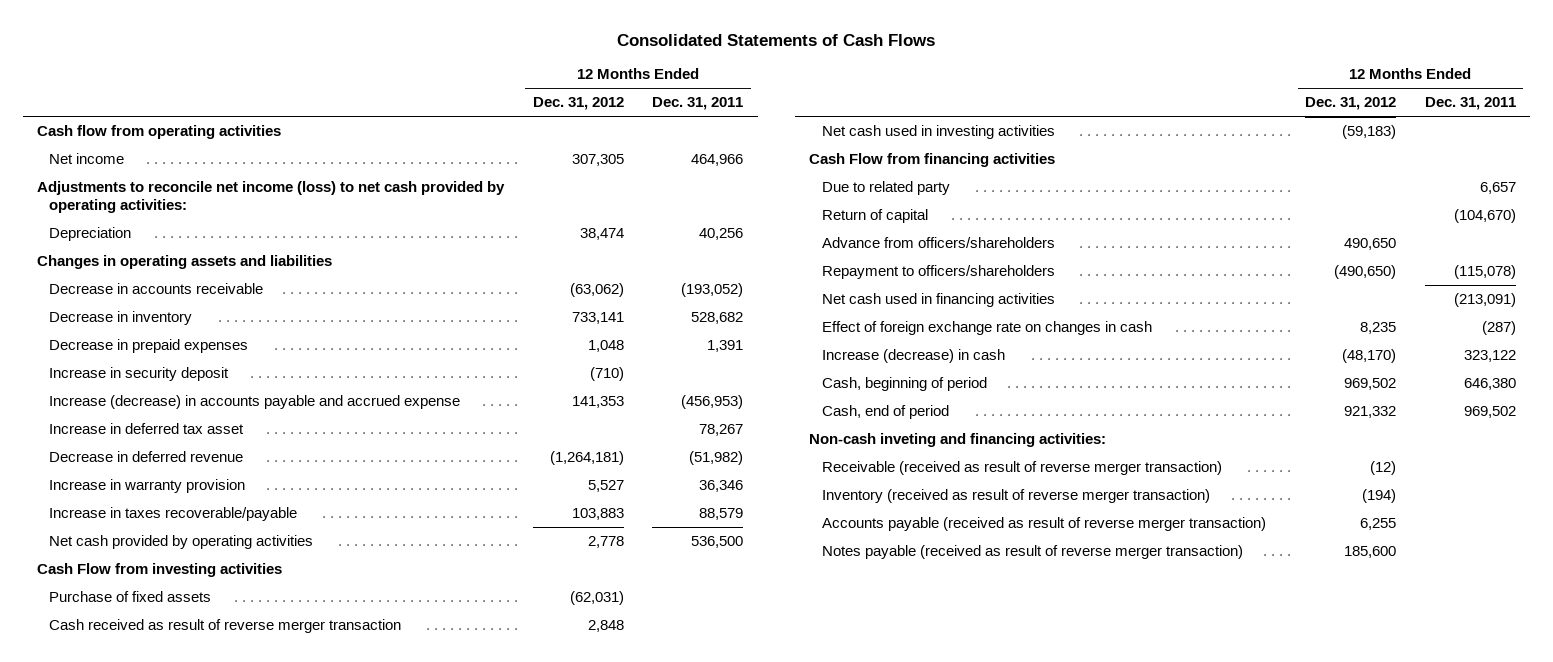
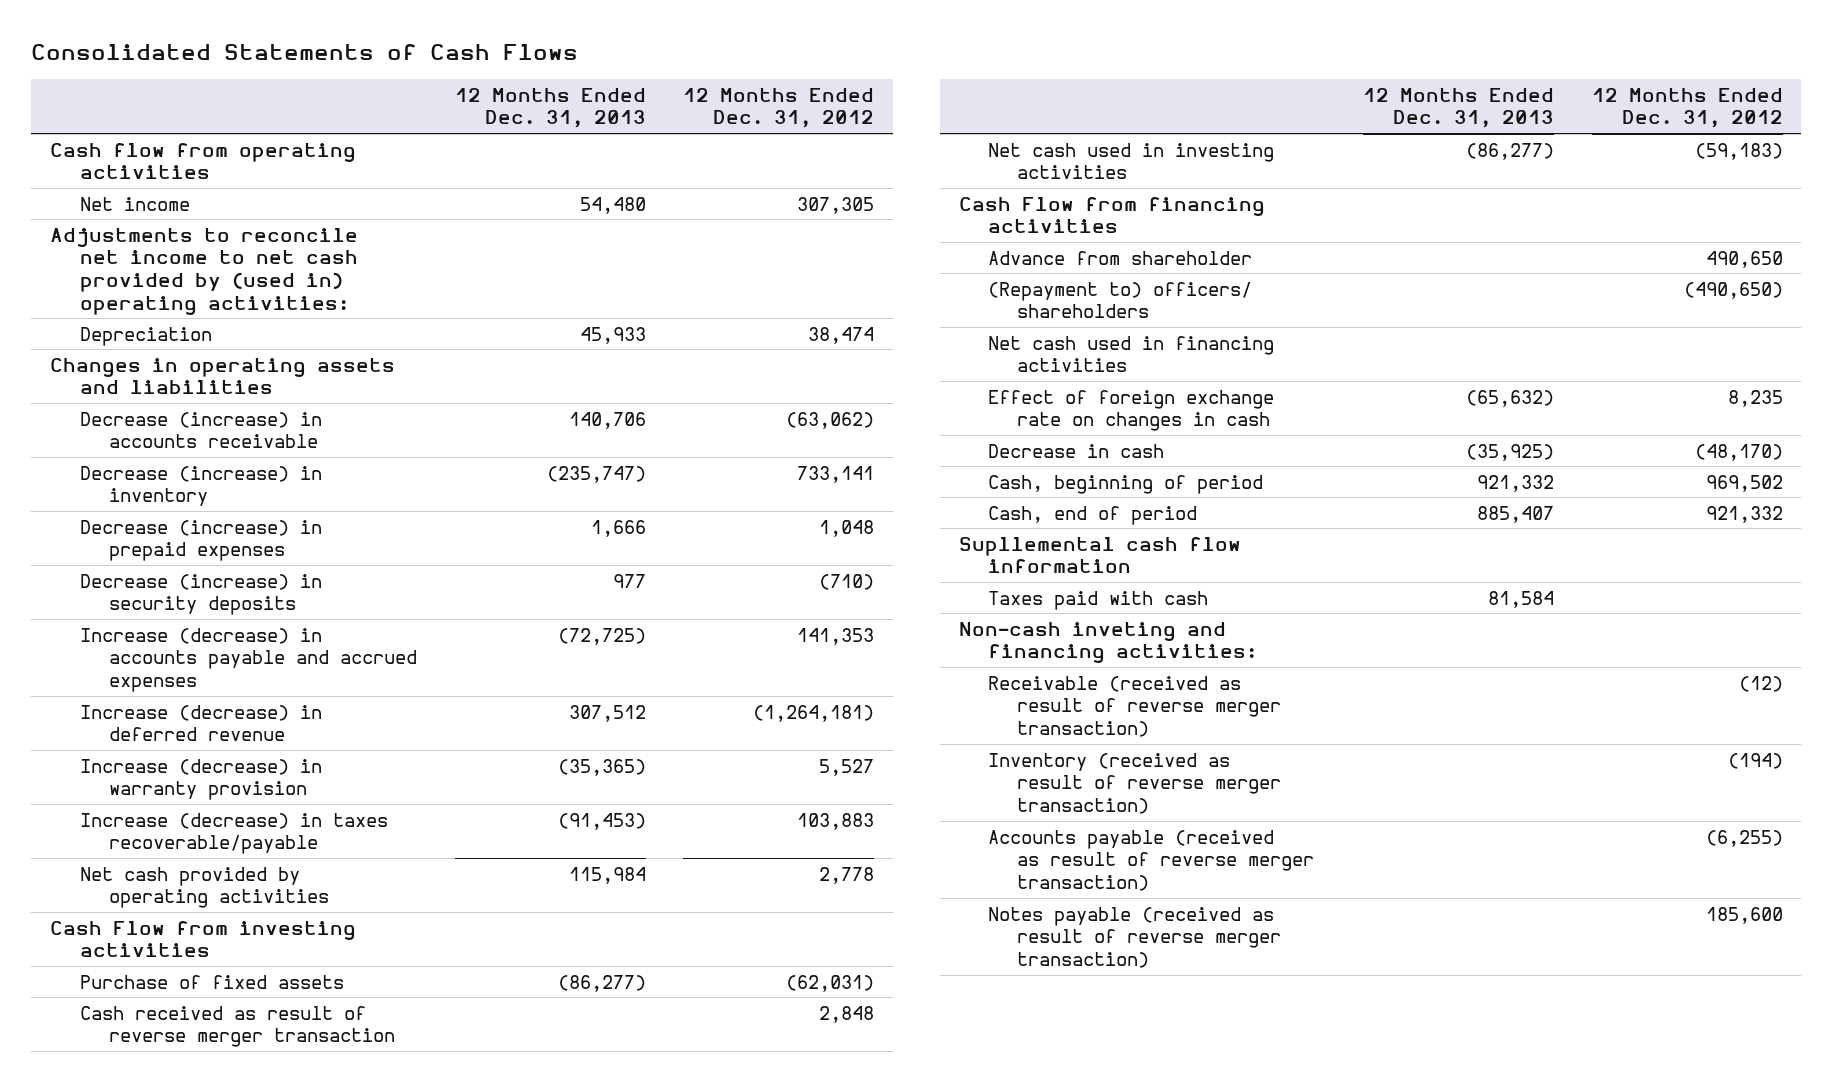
[652,97,744,111] Dec. 31, 2011 -> none
none -> [454,87,646,129] 12 Months Ended Dec. 31, 2013
[36,181,505,214] Adjustments to reconcile net income (loss) to net cash provided by operating activities: -> [50,227,359,315] Adjustments to reconcile net income to net cash provided by (used in) operating activities:
[49,367,230,382] Increase in security deposit -> none
[49,423,245,435] Increase in deferred tax asset -> none
[49,283,264,295] Decrease in accounts receivable -> [79,411,322,449] Decrease (increase) in accounts receivable
[49,311,193,326] Decrease in inventory -> [79,465,322,507] Decrease (increase) in inventory
none -> [79,519,322,562] Decrease (increase) in prepaid expenses
[49,339,249,354] Decrease in prepaid expenses -> [79,573,322,616] Decrease (increase) in security deposits
[587,340,624,353] 1,048 -> [819,573,875,590] (710)
[49,395,461,410] Increase (decrease) in accounts payable and accrued expense -> [79,627,417,692] Increase (decrease) in accounts payable and accrued expenses
[49,451,244,463] Decrease in deferred revenue -> [79,704,322,742] Increase (decrease) in deferred revenue
[49,479,246,494] Increase in warranty provision -> [79,758,322,801] Increase (decrease) in warranty provision
[49,507,298,522] Increase in taxes recoverable/payable -> [79,812,388,855] Increase (decrease) in taxes recoverable/payable
[821,181,950,196] Due to related party -> none
[821,209,928,224] Return of capital -> none
[821,237,1055,249] Advance from officers/shareholders -> [988,250,1253,265] Advance from shareholder
[821,265,1055,280] Repayment to officers/shareholders -> [988,281,1253,319] (Repayment to) officers/ shareholders
[821,349,1005,364] Increase (decrease) in cash -> [988,443,1165,458] Decrease in cash
none -> [958,536,1241,574] Supllemental cash flow information
none -> [988,590,1209,610] Taxes paid with cash
[1360,518,1397,531] 6,255 -> [1705,829,1783,847] (6,255)

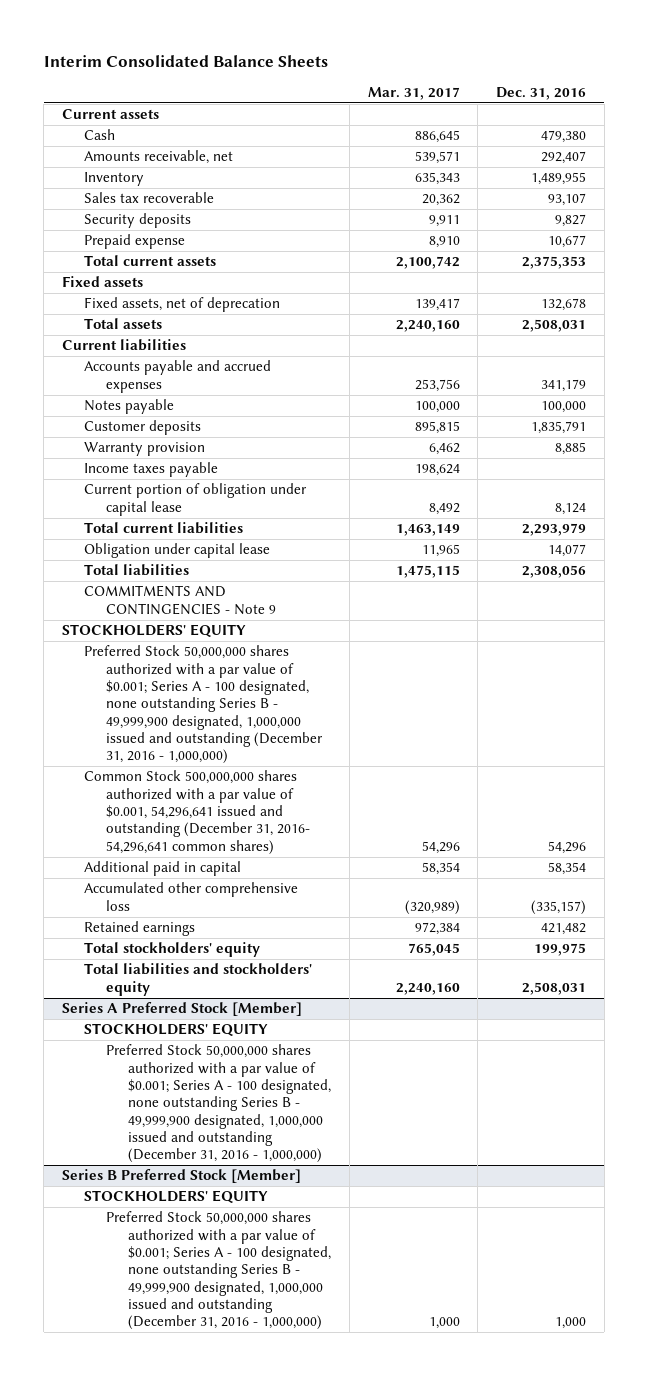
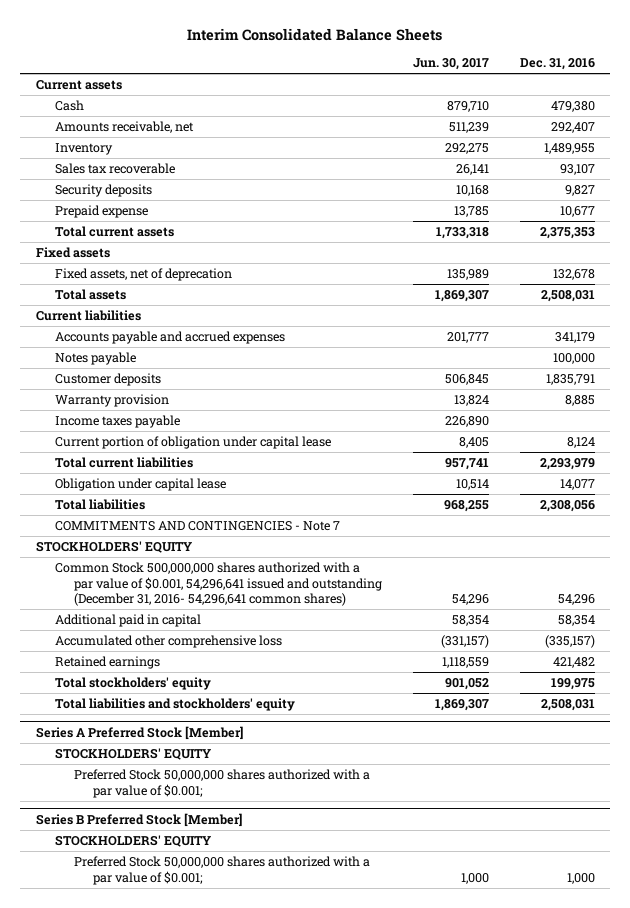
[367,87,460,101] Mar. 31, 2017 -> none
none -> [412,58,489,71] Jun. 30, 2017
[83,585,277,615] COMMITMENTS AND CONTINGENCIES - Note 9 -> [54,521,340,532] COMMITMENTS AND CONTINGENCIES - Note 7
[83,645,324,765] Preferred Stock 50,000,000 shares authorized with a par value of $0.001; Series A - 100 designated, none outstanding Series B - 49,999,900 designated, 1,000,000 issued and outstanding (December 31, 2016 - 1,000,000) -> none
[106,1044,332,1164] Preferred Stock 50,000,000 shares authorized with a par value of $0.001; Series A - 100 designated, none outstanding Series B - 49,999,900 designated, 1,000,000 issued and outstanding (December 31, 2016 - 1,000,000) -> [74,769,371,798] Preferred Stock 50,000,000 shares authorized with a par value of $0.001;
[106,1211,332,1331] Preferred Stock 50,000,000 shares authorized with a par value of $0.001; Series A - 100 designated, none outstanding Series B - 49,999,900 designated, 1,000,000 issued and outstanding (December 31, 2016 - 1,000,000) -> [74,856,371,885] Preferred Stock 50,000,000 shares authorized with a par value of $0.001;

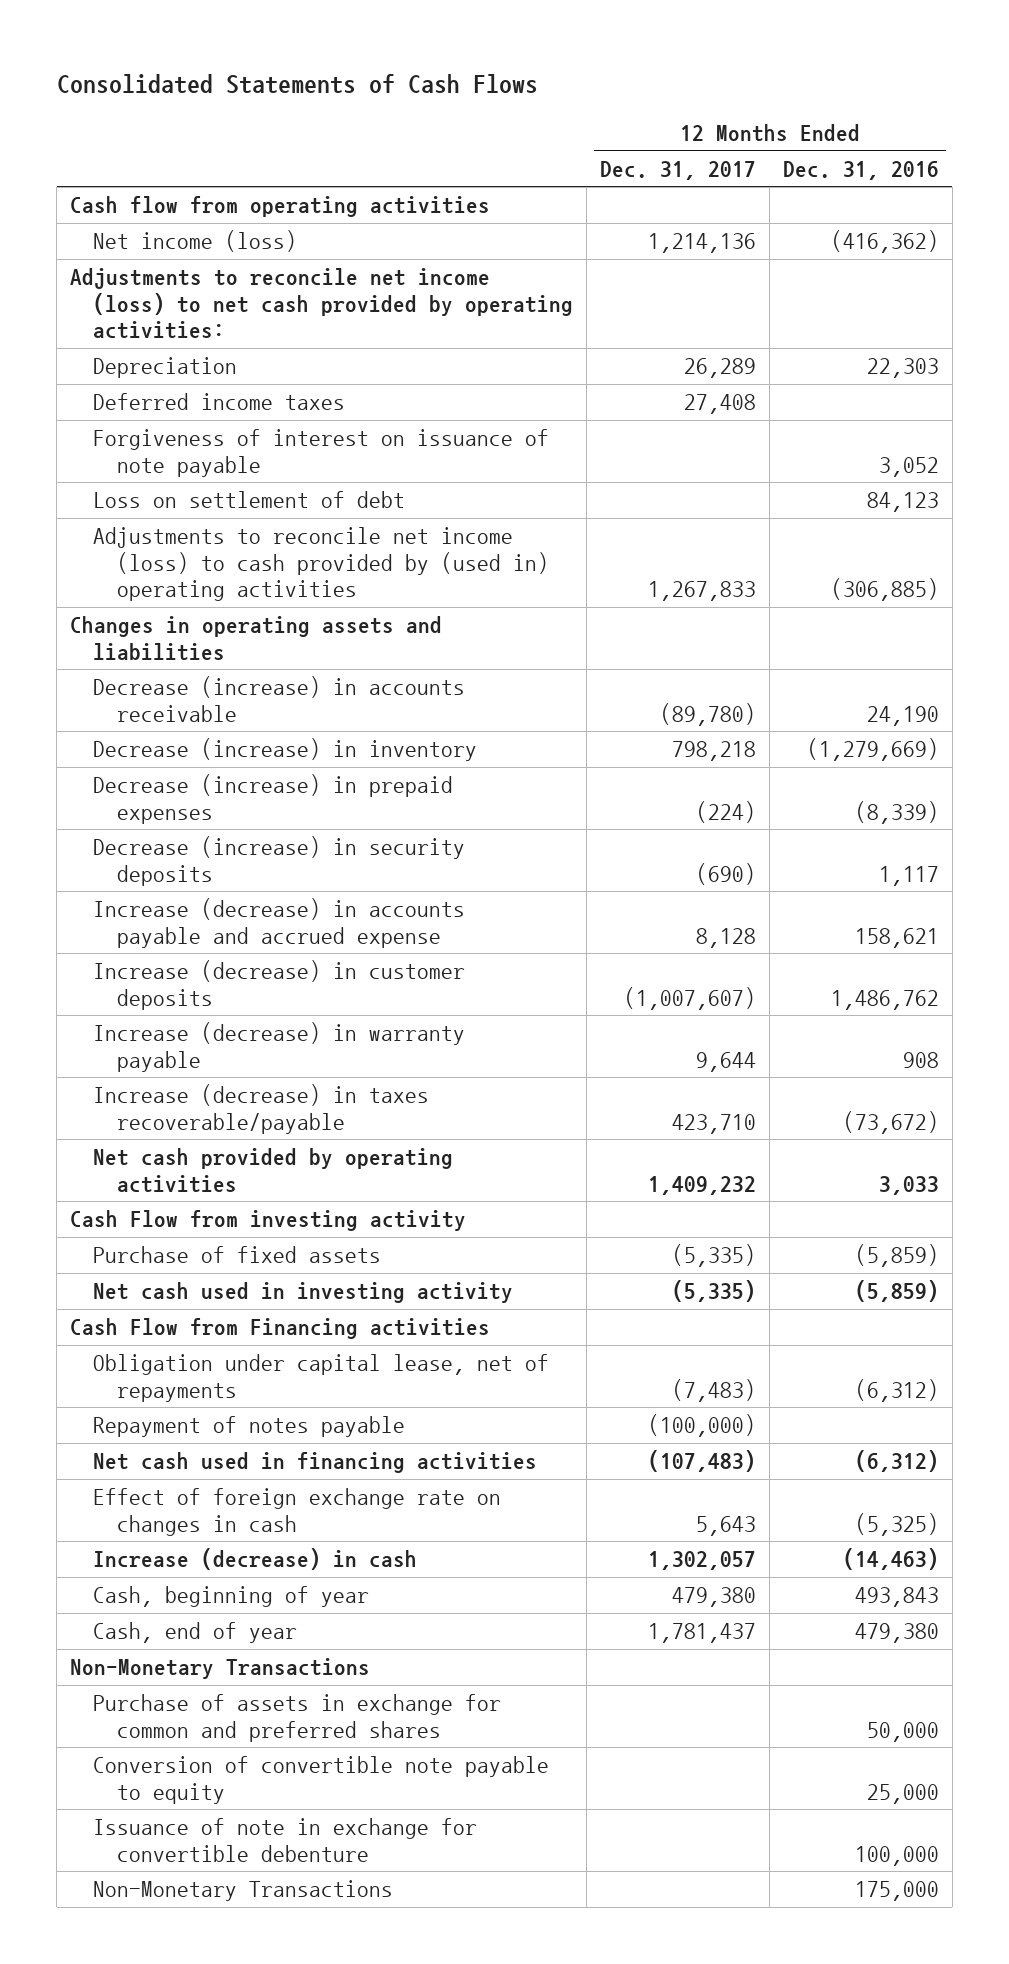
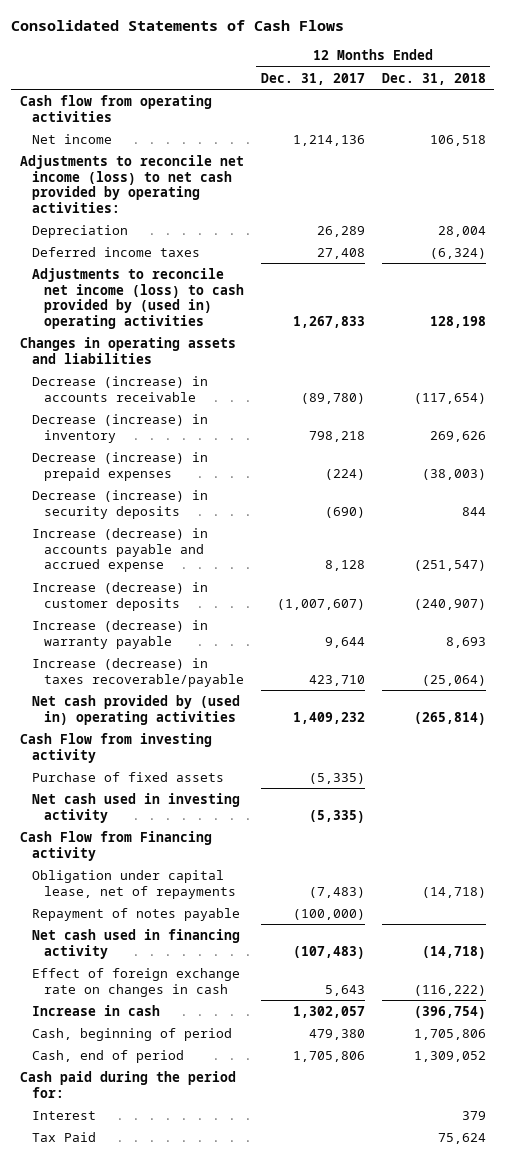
[782,160,939,180] Dec. 31, 2016 -> none
none -> [381,72,486,85] Dec. 31, 2018
[93,230,298,253] Net income (loss) -> [31,133,112,144] Net income
[93,429,550,477] Forgiveness of interest on issuance of note payable -> none
[93,491,406,509] Loss on settlement of debt -> none
[93,1148,454,1193] Net cash provided by operating activities -> [31,694,240,725] Net cash provided by (used in) operating activities
[70,1318,491,1340] Cash Flow from Financing activities -> [19,830,212,861] Cash Flow from Financing activity
[93,1452,538,1474] Net cash used in financing activities -> [31,928,240,959] Net cash used in financing activity
[70,1658,371,1680] Non-Monetary Transactions -> none
[93,1694,502,1742] Purchase of assets in exchange for common and preferred shares -> none
[93,1756,550,1804] Conversion of convertible note payable to equity -> none
[93,1818,478,1862] Issuance of note in exchange for convertible debenture -> none
[93,1880,394,1902] Non-Monetary Transactions -> none
[93,1548,418,1571] Increase (decrease) in cash -> [31,1004,160,1016] Increase in cash
[93,1586,370,1608] Cash, beginning of year -> [31,1027,232,1041] Cash, beginning of period
[93,1622,298,1644] Cash, end of year -> [31,1049,184,1063] Cash, end of period
[648,1623,757,1644] 1,781,437 -> [292,1050,365,1062] 1,705,806
none -> [19,1070,236,1098] Cash paid during the period for:
none -> [31,1110,96,1120] Interest
none -> [31,1131,96,1142] Tax Paid

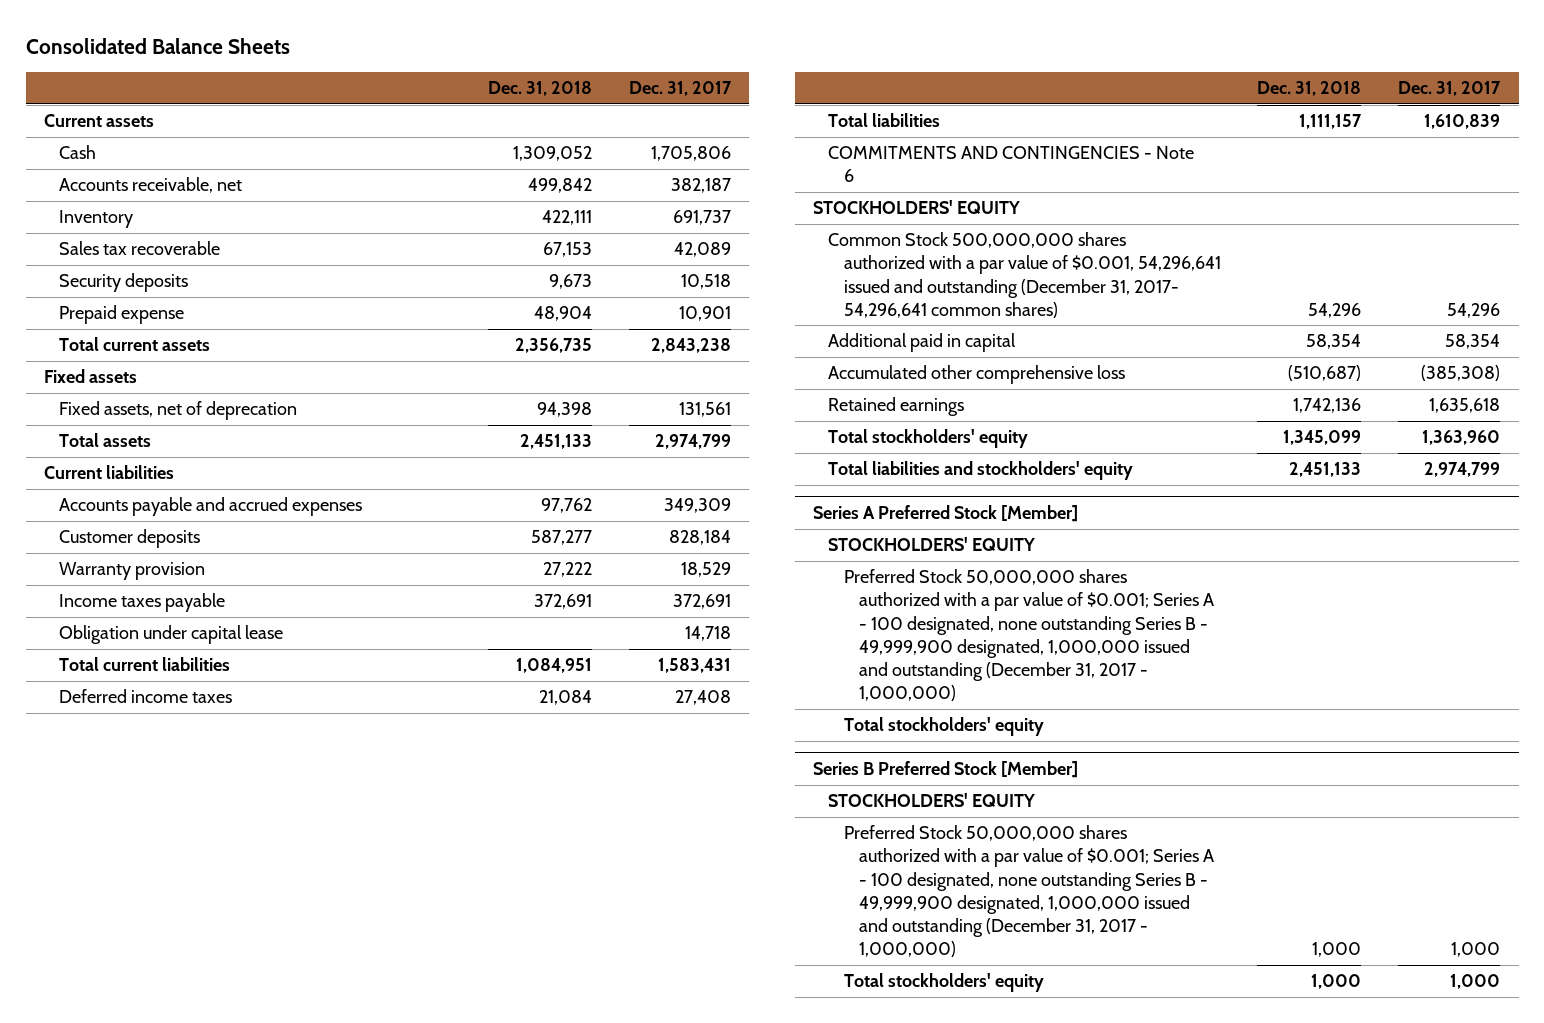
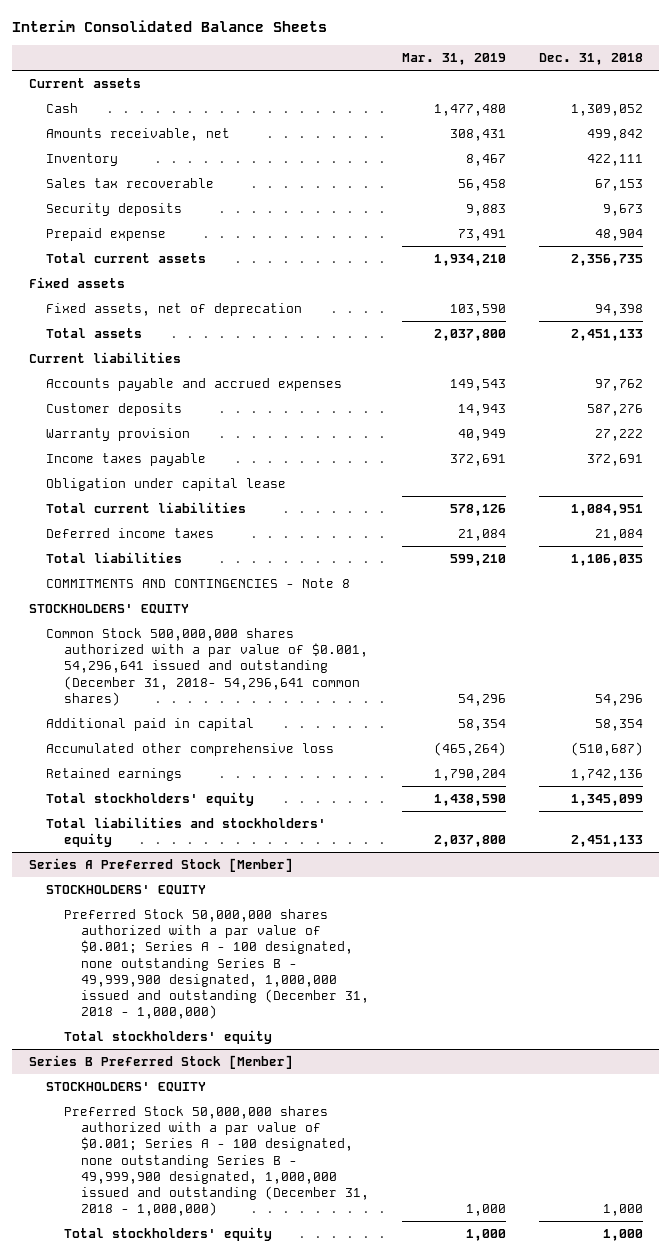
[25,37,290,54] Consolidated Balance Sheets -> [12,20,328,33] Interim Consolidated Balance Sheets
[629,81,733,97] Dec. 31, 2017 -> none
none -> [402,53,507,66] Mar. 31, 2019
[59,177,243,194] Accounts receivable, net -> [46,128,231,142] Amounts receivable, net
[531,530,593,546] 587,277 -> [586,404,643,417] 587,276
[1299,114,1363,130] 1,111,157 -> [570,554,643,567] 1,106,035
[828,146,1195,183] COMMITMENTS AND CONTINGENCIES - Note 6 -> [46,578,351,589] COMMITMENTS AND CONTINGENCIES - Note 8
[828,232,1221,318] Common Stock 500,000,000 shares authorized with a par value of $0.001, 54,296,641 issued and outstanding (December 31, 2017- 54,296,641 common shares) -> [46,628,368,706] Common Stock 500,000,000 shares authorized with a par value of $0.001, 54,296,641 issued and outstanding (December 31, 2018- 54,296,641 common shares)
[843,569,1214,702] Preferred Stock 50,000,000 shares authorized with a par value of $0.001; Series A - 100 designated, none outstanding Series B - 49,999,900 designated, 1,000,000 issued and outstanding (December 31, 2017 - 1,000,000) -> [63,909,370,1020] Preferred Stock 50,000,000 shares authorized with a par value of $0.001; Series A - 100 designated, none outstanding Series B - 49,999,900 designated, 1,000,000 issued and outstanding (December 31, 2018 - 1,000,000)
[843,825,1214,958] Preferred Stock 50,000,000 shares authorized with a par value of $0.001; Series A - 100 designated, none outstanding Series B - 49,999,900 designated, 1,000,000 issued and outstanding (December 31, 2017 - 1,000,000) -> [63,1106,370,1217] Preferred Stock 50,000,000 shares authorized with a par value of $0.001; Series A - 100 designated, none outstanding Series B - 49,999,900 designated, 1,000,000 issued and outstanding (December 31, 2018 - 1,000,000)

